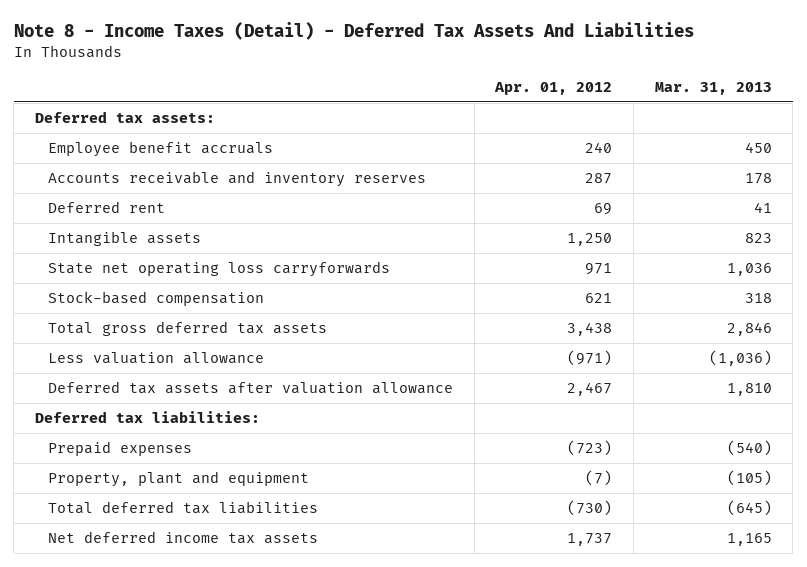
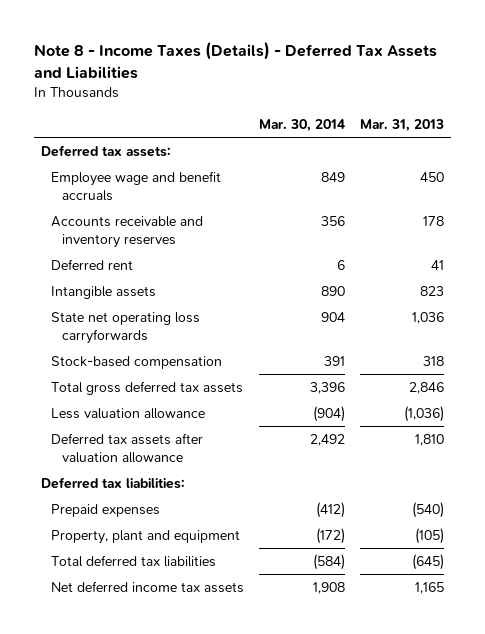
[13,21,694,40] Note 8 - Income Taxes (Detail) - Deferred Tax Assets And Liabilities -> [33,41,437,79] Note 8 - Income Taxes (Details) - Deferred Tax Assets and Liabilities
[494,81,613,95] Apr. 01, 2012 -> none
none -> [259,118,346,132] Mar. 30, 2014
[48,141,274,158] Employee benefit accruals -> [51,171,222,201] Employee wage and benefit accruals

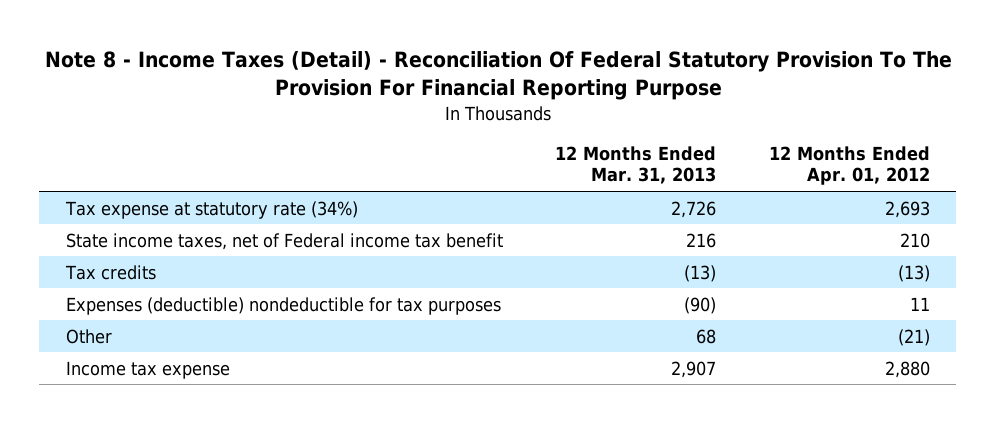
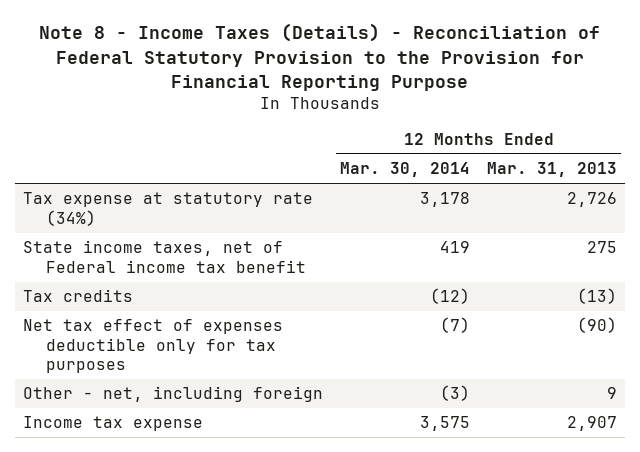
[44,51,952,101] Note 8 - Income Taxes (Detail) - Reconciliation Of Federal Statutory Provision To The Provision For Financial Reporting Purpose -> [39,23,601,91] Note 8 - Income Taxes (Details) - Reconciliation of Federal Statutory Provision to the Provision for Financial Reporting Purpose
[768,146,930,186] 12 Months Ended Apr. 01, 2012 -> none
none -> [340,162,471,178] Mar. 30, 2014
[686,232,717,248] 216 -> [586,241,617,254] 275
[65,296,501,315] Expenses (deductible) nondeductible for tax purposes -> [23,319,284,374] Net tax effect of expenses deductible only for tax purposes
[65,328,112,344] Other -> [23,386,324,403] Other - net, including foreign
[696,328,717,344] 68 -> [606,387,617,400] 9

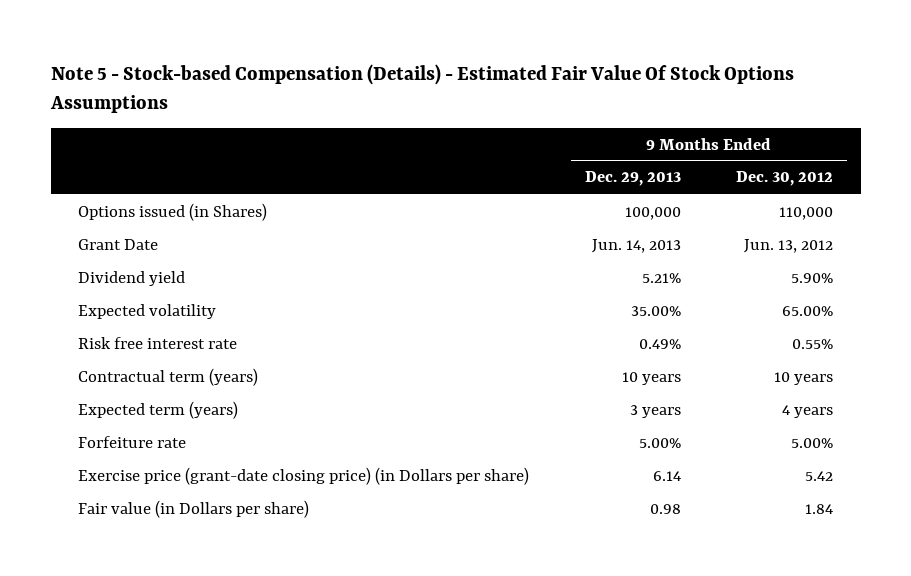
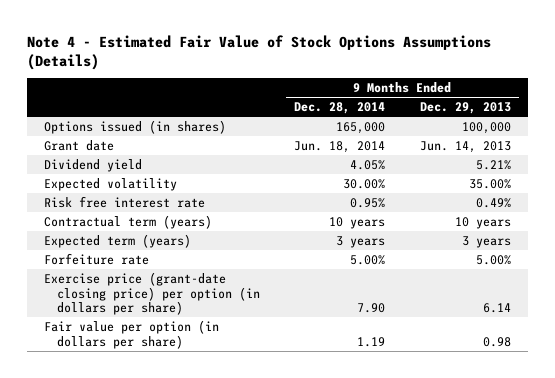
[49,63,794,113] Note 5 - Stock-based Compensation (Details) - Estimated Fair Value Of Stock Options Assumptions -> [27,34,492,71] Note 4 - Estimated Fair Value of Stock Options Assumptions (Details)
[735,171,833,187] Dec. 30, 2012 -> none
none -> [294,102,386,115] Dec. 28, 2014
[78,202,268,221] Options issued (in Shares) -> [44,119,227,134] Options issued (in shares)
[78,238,159,250] Grant Date -> [44,139,115,151] Grant date
[78,466,530,485] Exercise price (grant-date closing price) (in Dollars per share) -> [44,271,261,316] Exercise price (grant-date closing price) per option (in dollars per share)
[78,499,310,518] Fair value (in Dollars per share) -> [44,319,220,349] Fair value per option (in dollars per share)

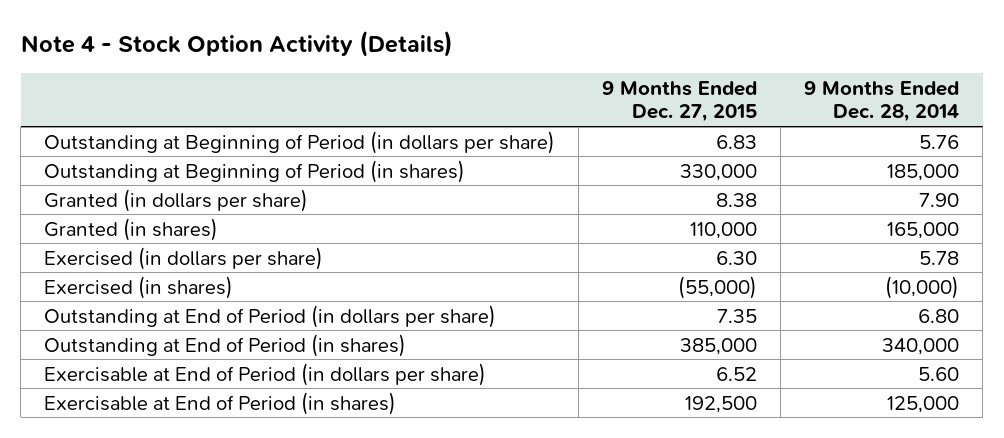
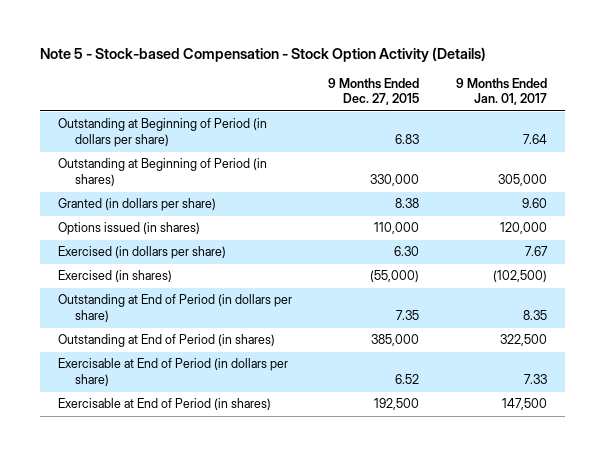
[20,31,453,58] Note 4 - Stock Option Activity (Details) -> [39,46,486,62] Note 5 - Stock-based Compensation - Stock Option Activity (Details)
[804,80,960,123] 9 Months Ended Dec. 28, 2014 -> none
none -> [455,77,547,106] 9 Months Ended Jan. 01, 2017
[44,217,219,241] Granted (in shares) -> [57,222,200,236] Options issued (in shares)

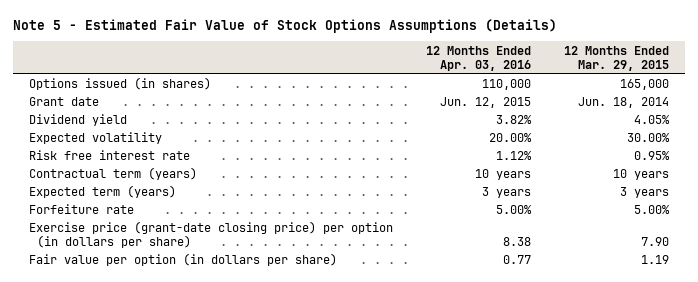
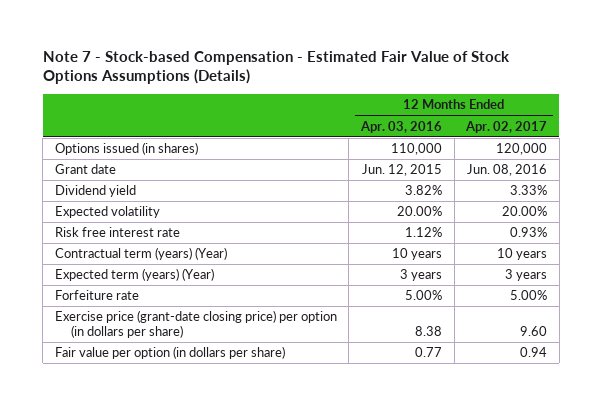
[12,19,557,34] Note 5 - Estimated Fair Value of Stock Options Assumptions (Details) -> [42,51,510,85] Note 7 - Stock-based Compensation - Estimated Fair Value of Stock Options Assumptions (Details)
[563,45,669,71] 12 Months Ended Mar. 29, 2015 -> none
none -> [465,120,548,133] Apr. 02, 2017
[28,167,197,181] Contractual term (years) -> [54,247,227,261] Contractual term (years) (Year)
[28,185,176,199] Expected term (years) -> [54,268,214,282] Expected term (years) (Year)

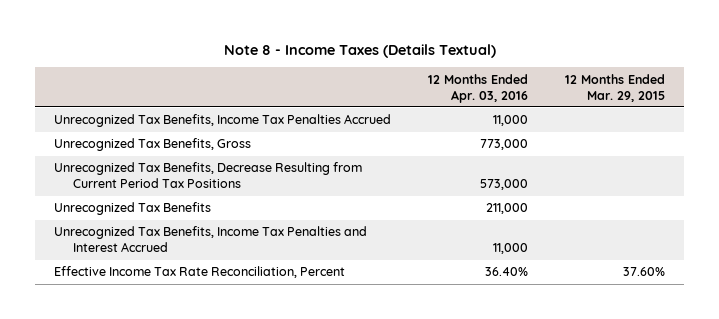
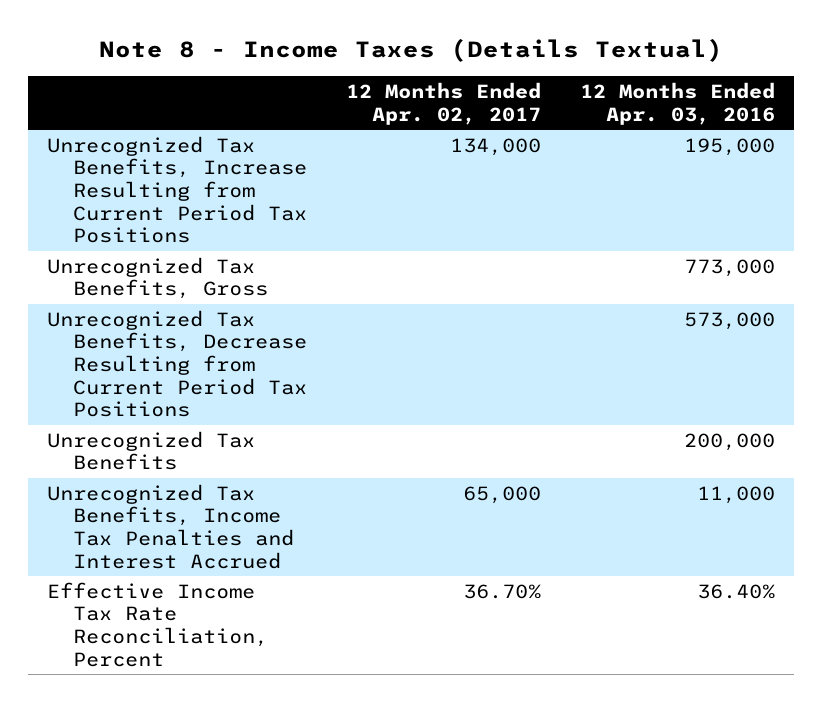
[565,73,666,102] 12 Months Ended Mar. 29, 2015 -> none
none -> [346,81,542,125] 12 Months Ended Apr. 02, 2017
[53,114,391,128] Unrecognized Tax Benefits, Income Tax Penalties Accrued -> none
none -> [47,135,308,244] Unrecognized Tax Benefits, Increase Resulting from Current Period Tax Positions
[486,203,529,215] 211,000 -> [684,432,776,451] 200,000

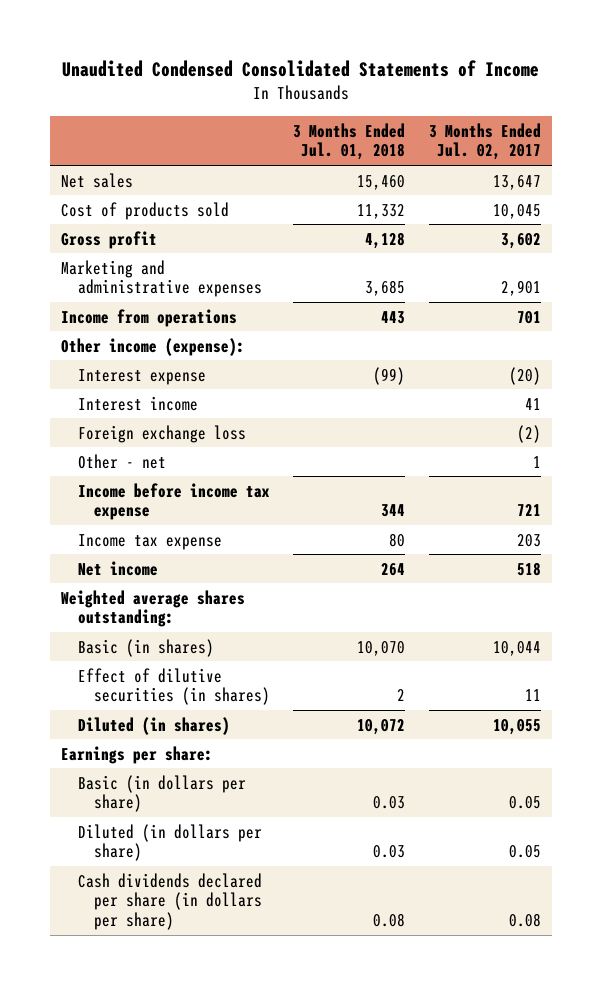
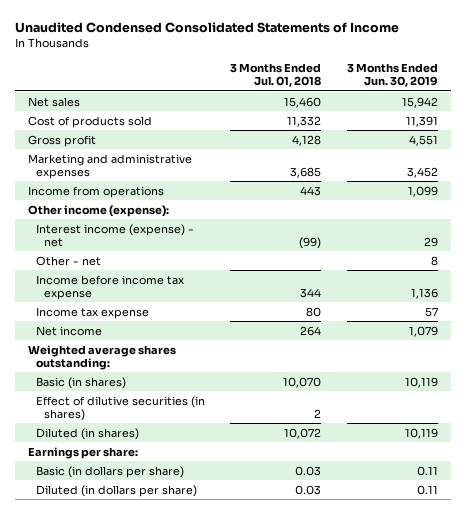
[428,122,541,161] 3 Months Ended Jul. 02, 2017 -> none
none -> [347,62,439,88] 3 Months Ended Jun. 30, 2019
[77,395,198,411] Interest income -> none
[77,424,246,443] Foreign exchange loss -> none
[77,368,206,385] Interest expense -> [35,223,194,247] Interest income (expense) - net
[77,872,262,931] Cash dividends declared per share (in dollars per share) -> none

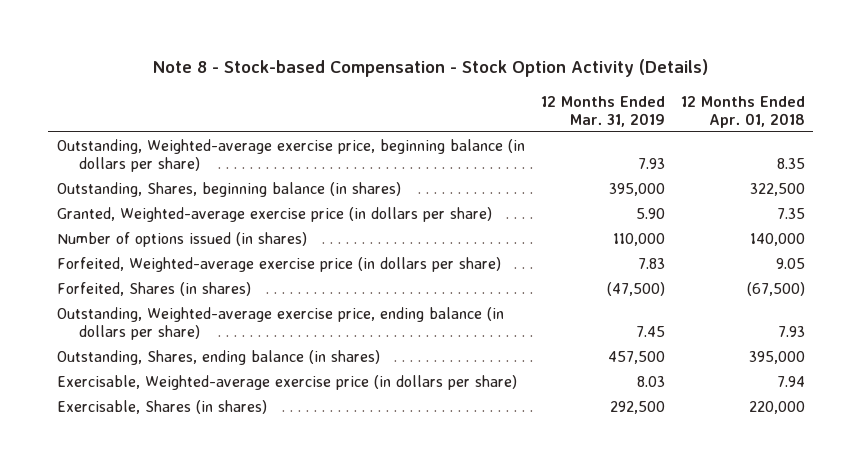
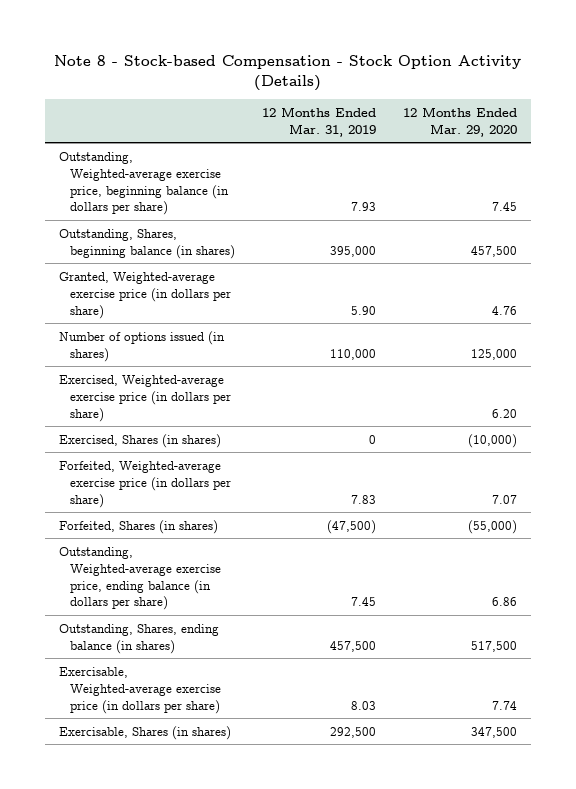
[681,95,806,128] 12 Months Ended Apr. 01, 2018 -> none
none -> [403,106,518,137] 12 Months Ended Mar. 29, 2020
none -> [58,374,231,422] Exercised, Weighted-average exercise price (in dollars per share)
none -> [58,433,221,448] Exercised, Shares (in shares)

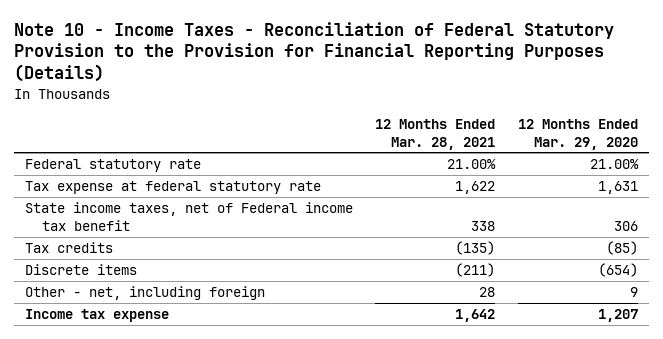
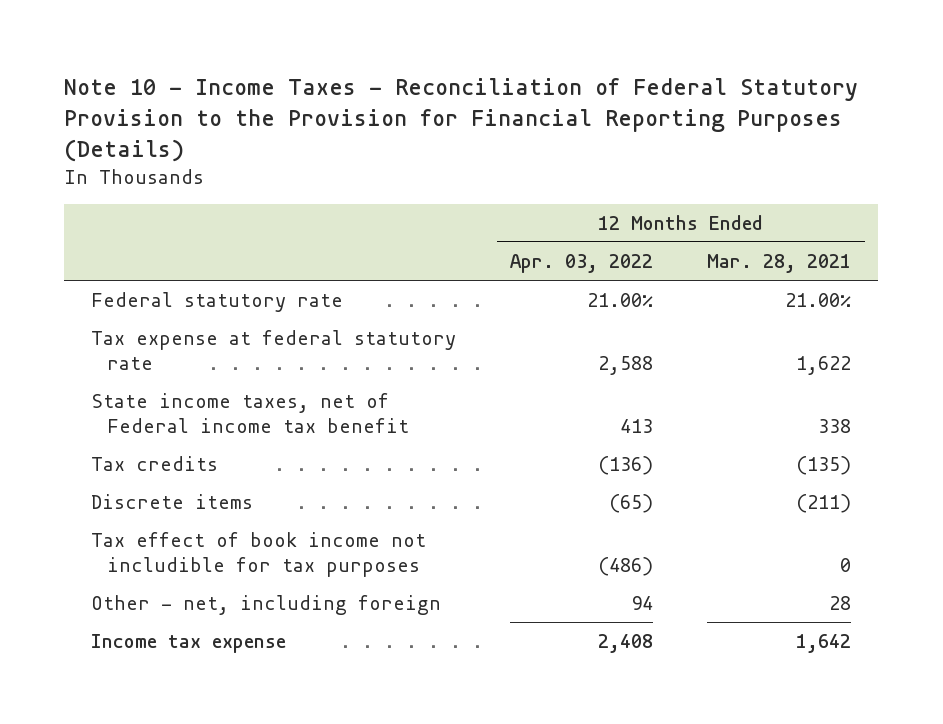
[517,118,638,150] 12 Months Ended Mar. 29, 2020 -> none
none -> [510,253,654,273] Apr. 03, 2022
none -> [91,531,427,577] Tax effect of book income not includible for tax purposes

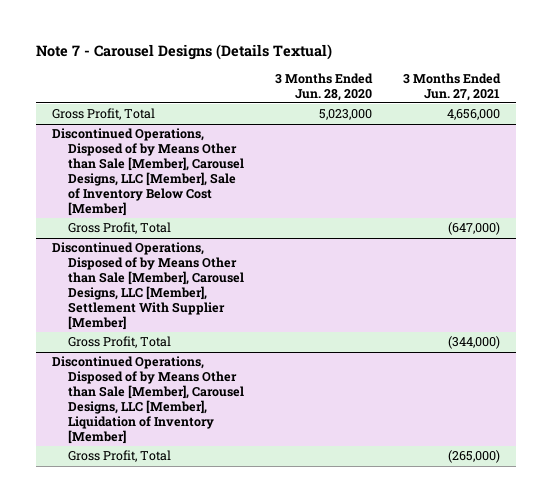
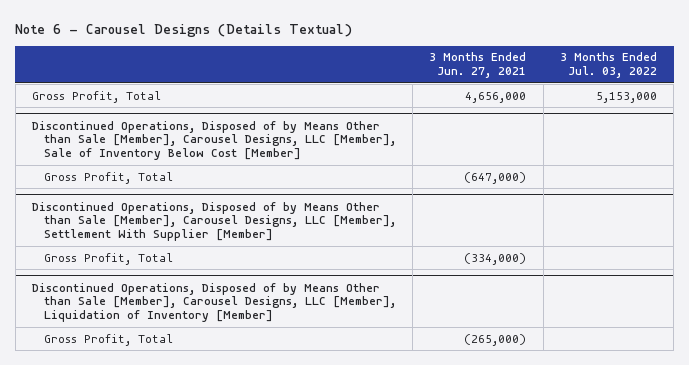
[36,43,333,60] Note 7 - Carousel Designs (Details Textual) -> [15,23,353,37] Note 6 - Carousel Designs (Details Textual)
[275,72,374,101] 3 Months Ended Jun. 28, 2020 -> none
none -> [560,52,658,79] 3 Months Ended Jul. 03, 2022
[448,336,501,350] (344,000) -> [464,252,527,265] (334,000)

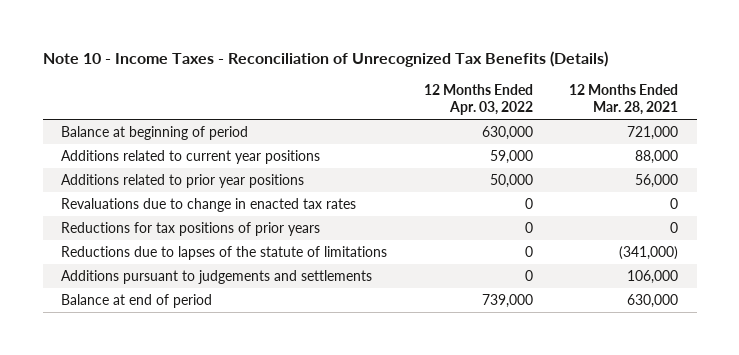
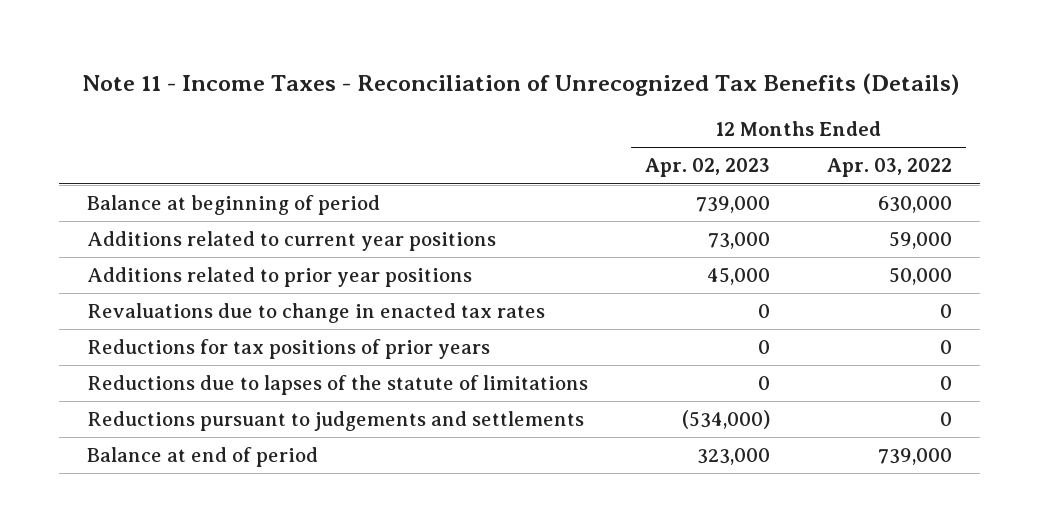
[42,51,608,68] Note 10 - Income Taxes - Reconciliation of Unrecognized Tax Benefits (Details) -> [81,72,959,96] Note 11 - Income Taxes - Reconciliation of Unrecognized Tax Benefits (Details)
[569,83,679,116] 12 Months Ended Mar. 28, 2021 -> none
none -> [645,158,771,178] Apr. 02, 2023
[61,270,373,285] Additions pursuant to judgements and settlements -> [87,411,585,432] Reductions pursuant to judgements and settlements

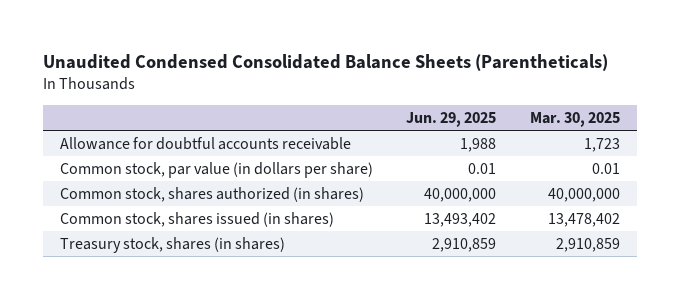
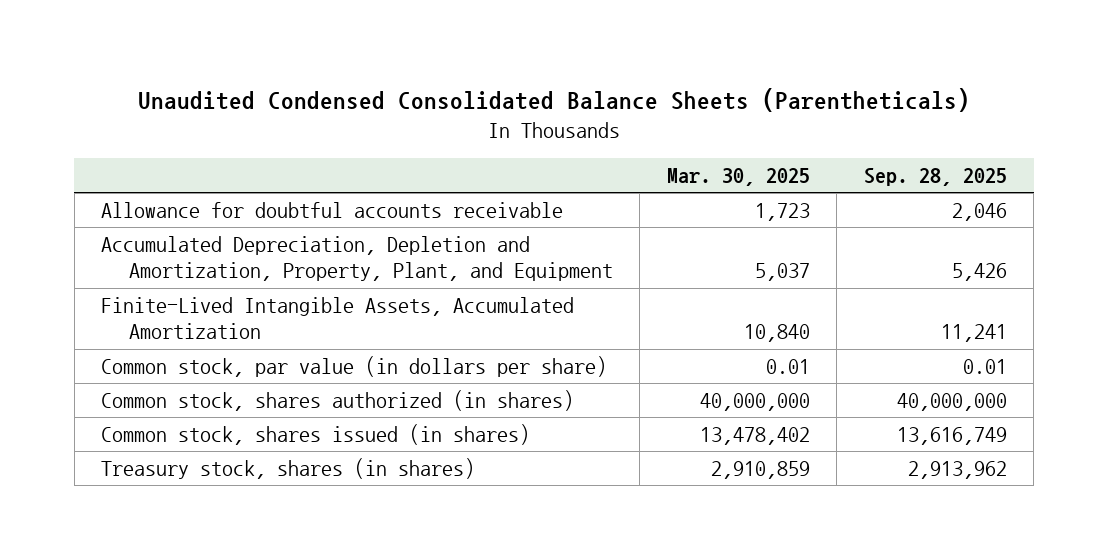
[406,112,497,128] Jun. 29, 2025 -> none
none -> [863,168,1007,187] Sep. 28, 2025
none -> [101,236,613,282] Accumulated Depreciation, Depletion and Amortization, Property, Plant, and Equipment
none -> [101,297,575,340] Finite-Lived Intangible Assets, Accumulated Amortization

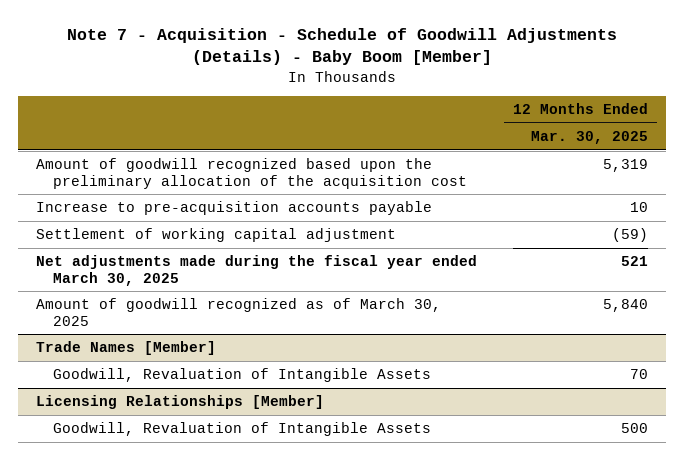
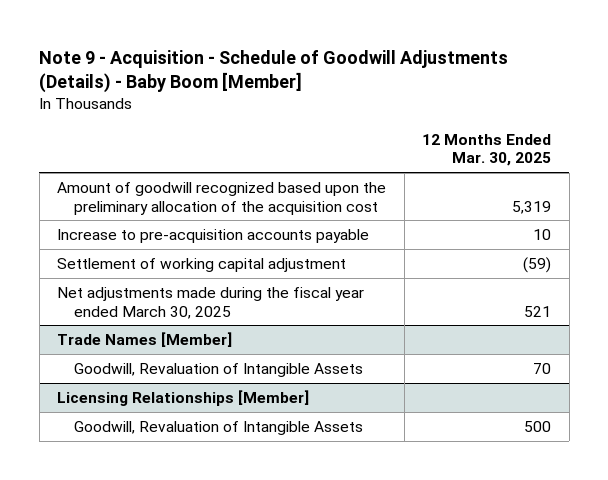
[67,28,618,66] Note 7 - Acquisition - Schedule of Goodwill Adjustments (Details) - Baby Boom [Member] -> [39,49,509,93] Note 9 - Acquisition - Schedule of Goodwill Adjustments (Details) - Baby Boom [Member]
[36,298,442,326] Amount of goodwill recognized as of March 30, 2025 -> none

